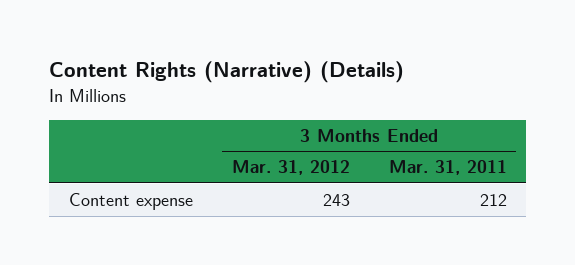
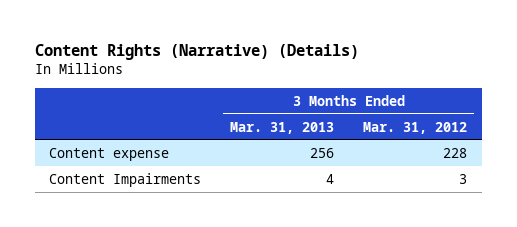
[388,160,507,176] Mar. 31, 2011 -> none
none -> [230,121,335,134] Mar. 31, 2013
[322,194,350,207] 243 -> [443,147,468,158] 228
none -> [49,172,202,187] Content Impairments

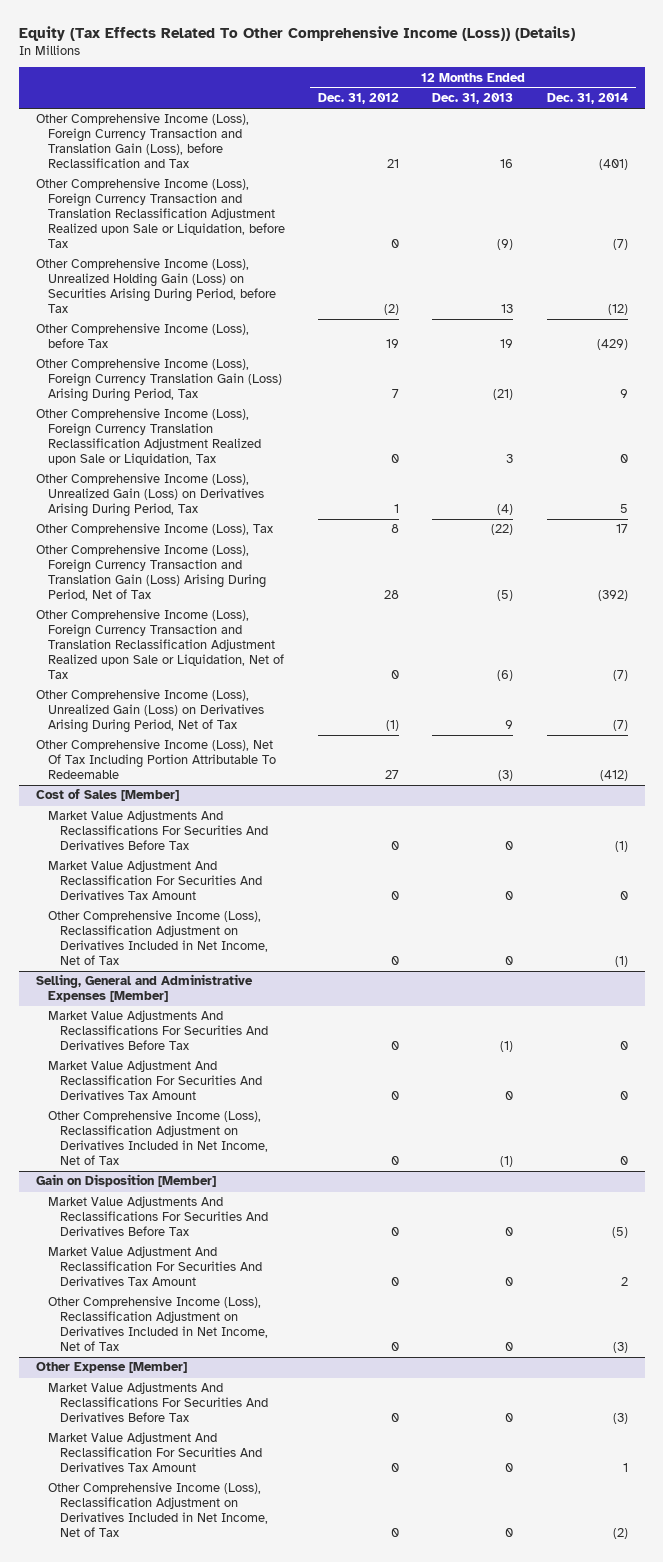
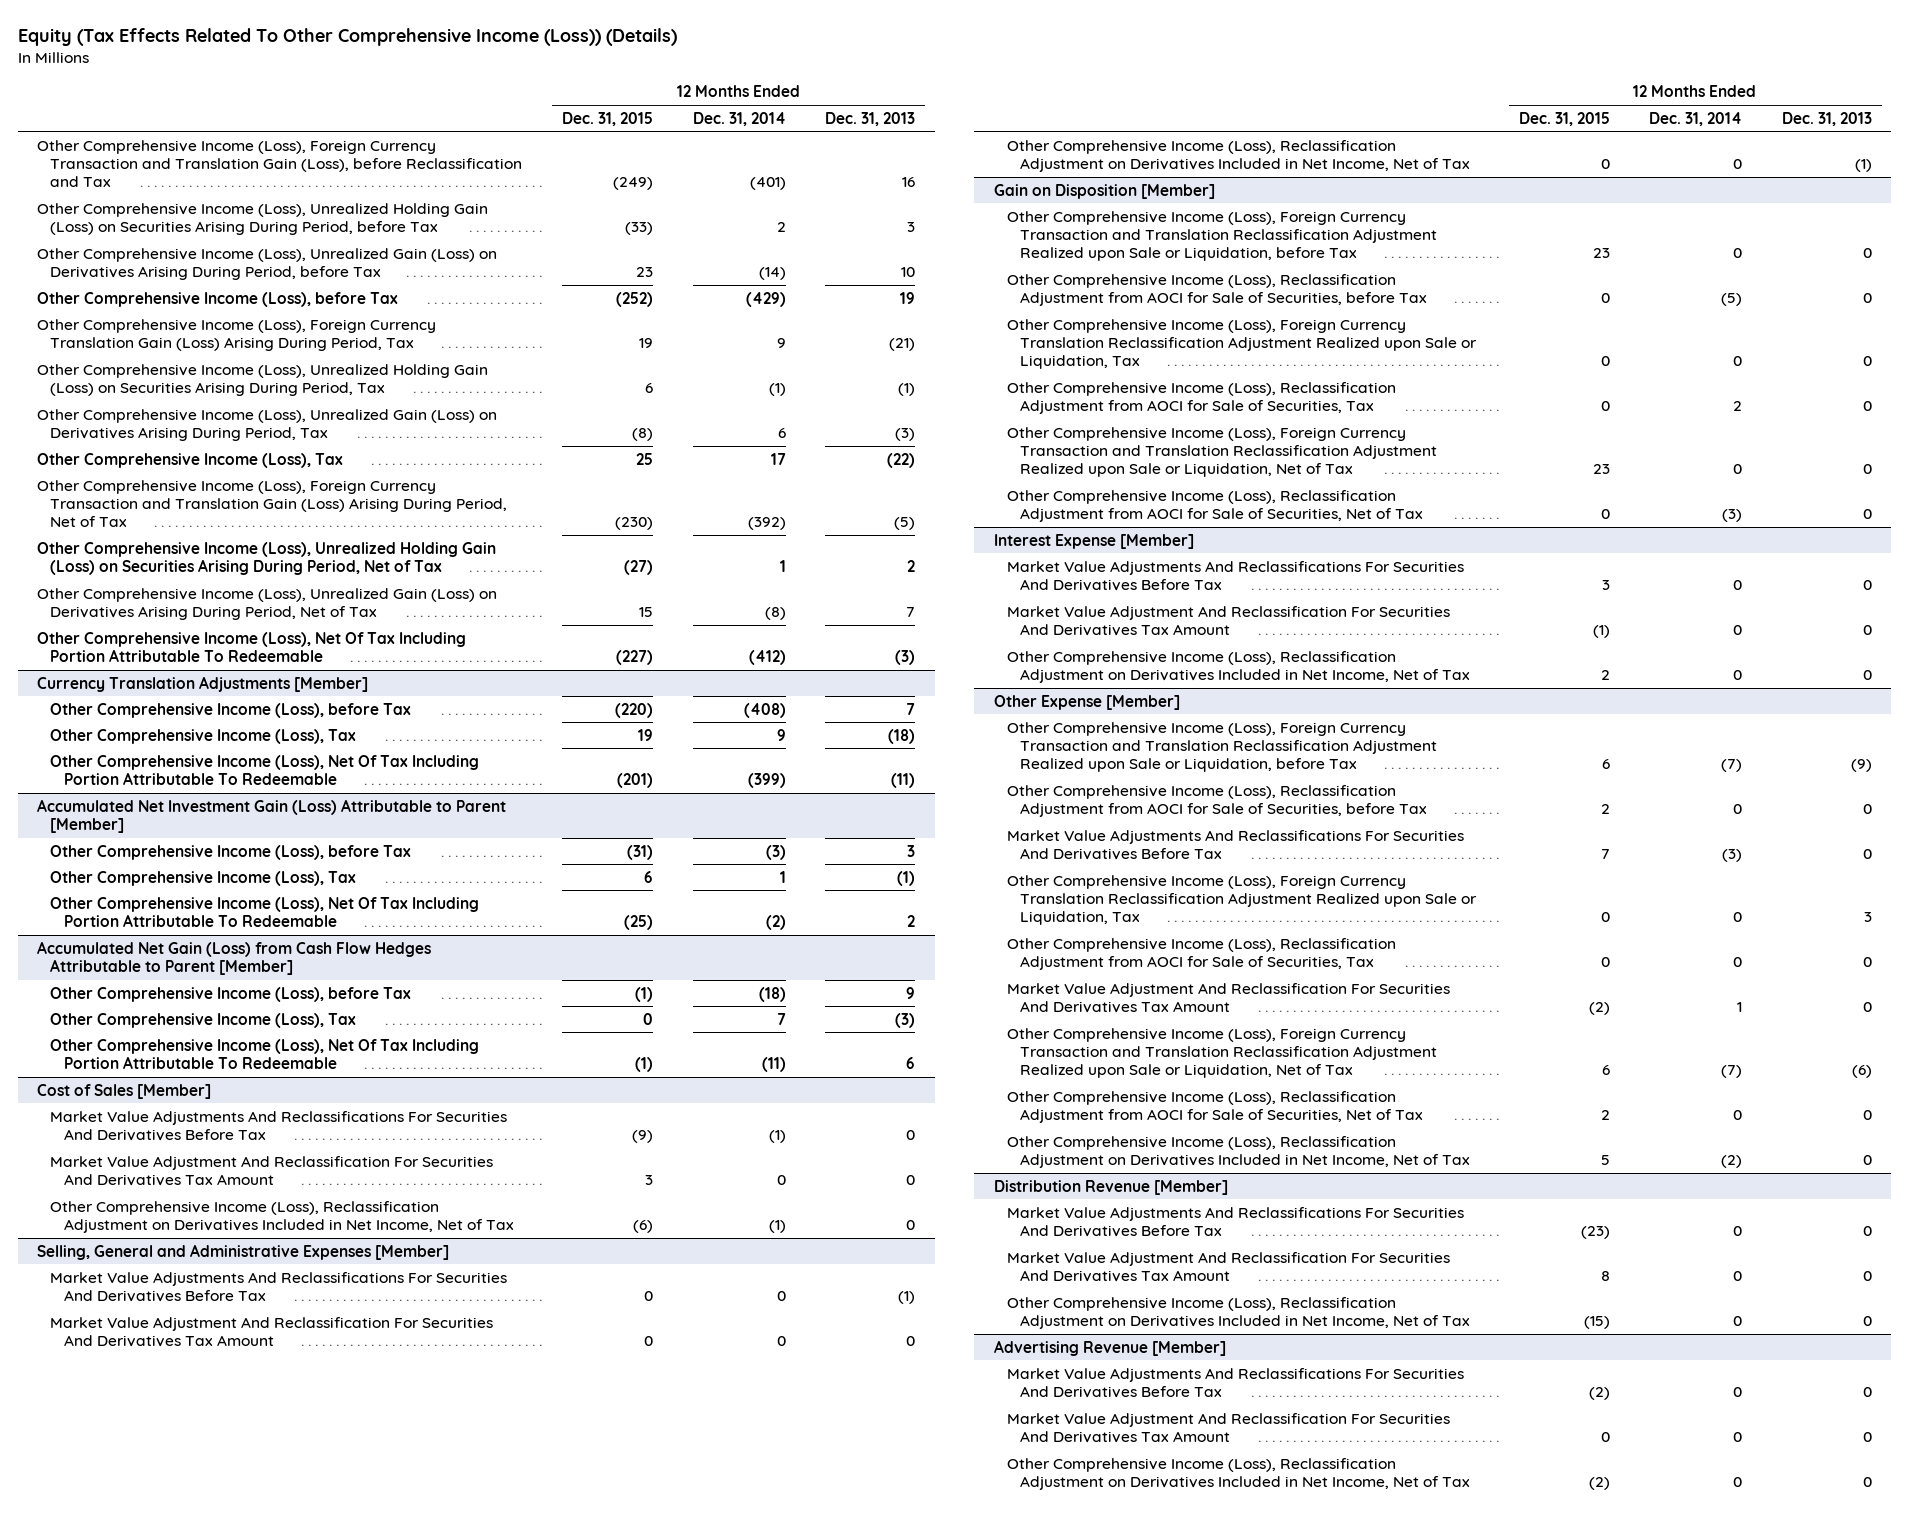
[317,93,399,105] Dec. 31, 2012 -> none
none -> [562,111,654,126] Dec. 31, 2015
[35,178,285,248] Other Comprehensive Income (Loss), Foreign Currency Transaction and Translation Reclassification Adjustment Realized upon Sale or Liquidation, before Tax -> none
[501,303,514,313] 13 -> [907,222,916,233] 3
[607,303,628,315] (12) -> [776,222,786,233] 2
none -> [37,247,498,281] Other Comprehensive Income (Loss), Unrealized Gain (Loss) on Derivatives Arising During Period, before Tax
[35,408,261,465] Other Comprehensive Income (Loss), Foreign Currency Translation Reclassification Adjustment Realized upon Sale or Liquidation, Tax -> none
none -> [37,363,489,397] Other Comprehensive Income (Loss), Unrealized Holding Gain (Loss) on Securities Arising During Period, Tax
[497,504,514,516] (4) -> [895,428,916,442] (3)
[619,504,628,514] 5 -> [777,428,786,439] 6
[35,609,284,679] Other Comprehensive Income (Loss), Foreign Currency Transaction and Translation Reclassification Adjustment Realized upon Sale or Liquidation, Net of Tax -> none
none -> [37,541,497,576] Other Comprehensive Income (Loss), Unrealized Holding Gain (Loss) on Securities Arising During Period, Net of Tax
[505,720,514,730] 9 -> [906,607,916,618] 7
[612,720,628,732] (7) -> [764,607,786,621] (8)
none -> [37,675,369,692] Currency Translation Adjustments [Member]
none -> [50,702,412,718] Other Comprehensive Income (Loss), before Tax
none -> [50,728,357,744] Other Comprehensive Income (Loss), Tax
none -> [50,754,480,786] Other Comprehensive Income (Loss), Net Of Tax Including Portion Attributable To Redeemable
none -> [37,798,507,834] Accumulated Net Investment Gain (Loss) Attributable to Parent [Member]
none -> [50,844,412,860] Other Comprehensive Income (Loss), before Tax
none -> [50,870,357,886] Other Comprehensive Income (Loss), Tax
none -> [50,896,480,928] Other Comprehensive Income (Loss), Net Of Tax Including Portion Attributable To Redeemable
none -> [37,940,432,976] Accumulated Net Gain (Loss) from Cash Flow Hedges Attributable to Parent [Member]
none -> [50,986,412,1002] Other Comprehensive Income (Loss), before Tax
none -> [50,1012,357,1028] Other Comprehensive Income (Loss), Tax
none -> [50,1038,480,1070] Other Comprehensive Income (Loss), Net Of Tax Including Portion Attributable To Redeemable
none -> [1006,210,1438,262] Other Comprehensive Income (Loss), Foreign Currency Transaction and Translation Reclassification Adjustment Realized upon Sale or Liquidation, before Tax
none -> [1006,273,1428,307] Other Comprehensive Income (Loss), Reclassification Adjustment from AOCI for Sale of Securities, before Tax
none -> [1006,318,1478,370] Other Comprehensive Income (Loss), Foreign Currency Translation Reclassification Adjustment Realized upon Sale or Liquidation, Tax
none -> [1006,381,1396,415] Other Comprehensive Income (Loss), Reclassification Adjustment from AOCI for Sale of Securities, Tax
none -> [1006,426,1438,478] Other Comprehensive Income (Loss), Foreign Currency Transaction and Translation Reclassification Adjustment Realized upon Sale or Liquidation, Net of Tax
none -> [1006,489,1424,523] Other Comprehensive Income (Loss), Reclassification Adjustment from AOCI for Sale of Securities, Net of Tax
none -> [993,533,1194,549] Interest Expense [Member]
[611,1227,628,1239] (5) -> [1733,580,1743,591] 0
[620,1277,628,1287] 2 -> [1733,625,1743,636] 0
[612,1341,628,1353] (3) -> [1733,670,1743,681] 0
none -> [1006,721,1438,773] Other Comprehensive Income (Loss), Foreign Currency Transaction and Translation Reclassification Adjustment Realized upon Sale or Liquidation, before Tax
none -> [1006,784,1428,818] Other Comprehensive Income (Loss), Reclassification Adjustment from AOCI for Sale of Securities, before Tax
none -> [1006,874,1478,926] Other Comprehensive Income (Loss), Foreign Currency Translation Reclassification Adjustment Realized upon Sale or Liquidation, Tax
none -> [1006,937,1396,971] Other Comprehensive Income (Loss), Reclassification Adjustment from AOCI for Sale of Securities, Tax
none -> [1006,1027,1438,1079] Other Comprehensive Income (Loss), Foreign Currency Transaction and Translation Reclassification Adjustment Realized upon Sale or Liquidation, Net of Tax
none -> [1006,1090,1424,1124] Other Comprehensive Income (Loss), Reclassification Adjustment from AOCI for Sale of Securities, Net of Tax
none -> [993,1179,1228,1195] Distribution Revenue [Member]
none -> [1006,1206,1464,1238] Market Value Adjustments And Reclassifications For Securities And Derivatives Before Tax
none -> [1006,1251,1450,1283] Market Value Adjustment And Reclassification For Securities And Derivatives Tax Amount
none -> [1006,1296,1471,1330] Other Comprehensive Income (Loss), Reclassification Adjustment on Derivatives Included in Net Income, Net of Tax
none -> [993,1339,1226,1356] Advertising Revenue [Member]
none -> [1006,1367,1464,1399] Market Value Adjustments And Reclassifications For Securities And Derivatives Before Tax
none -> [1006,1412,1450,1444] Market Value Adjustment And Reclassification For Securities And Derivatives Tax Amount
none -> [1006,1457,1471,1491] Other Comprehensive Income (Loss), Reclassification Adjustment on Derivatives Included in Net Income, Net of Tax

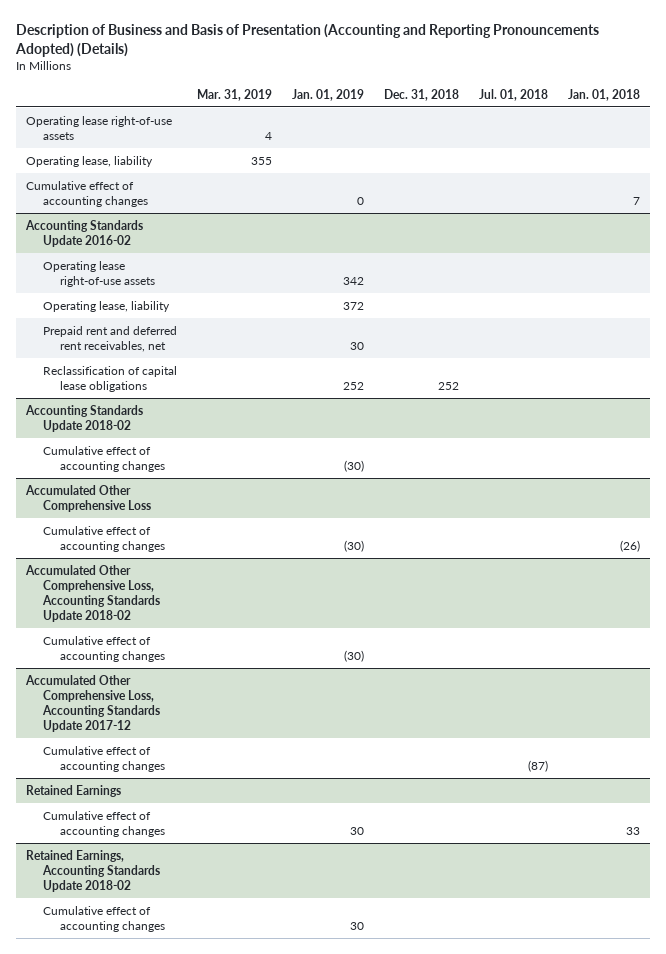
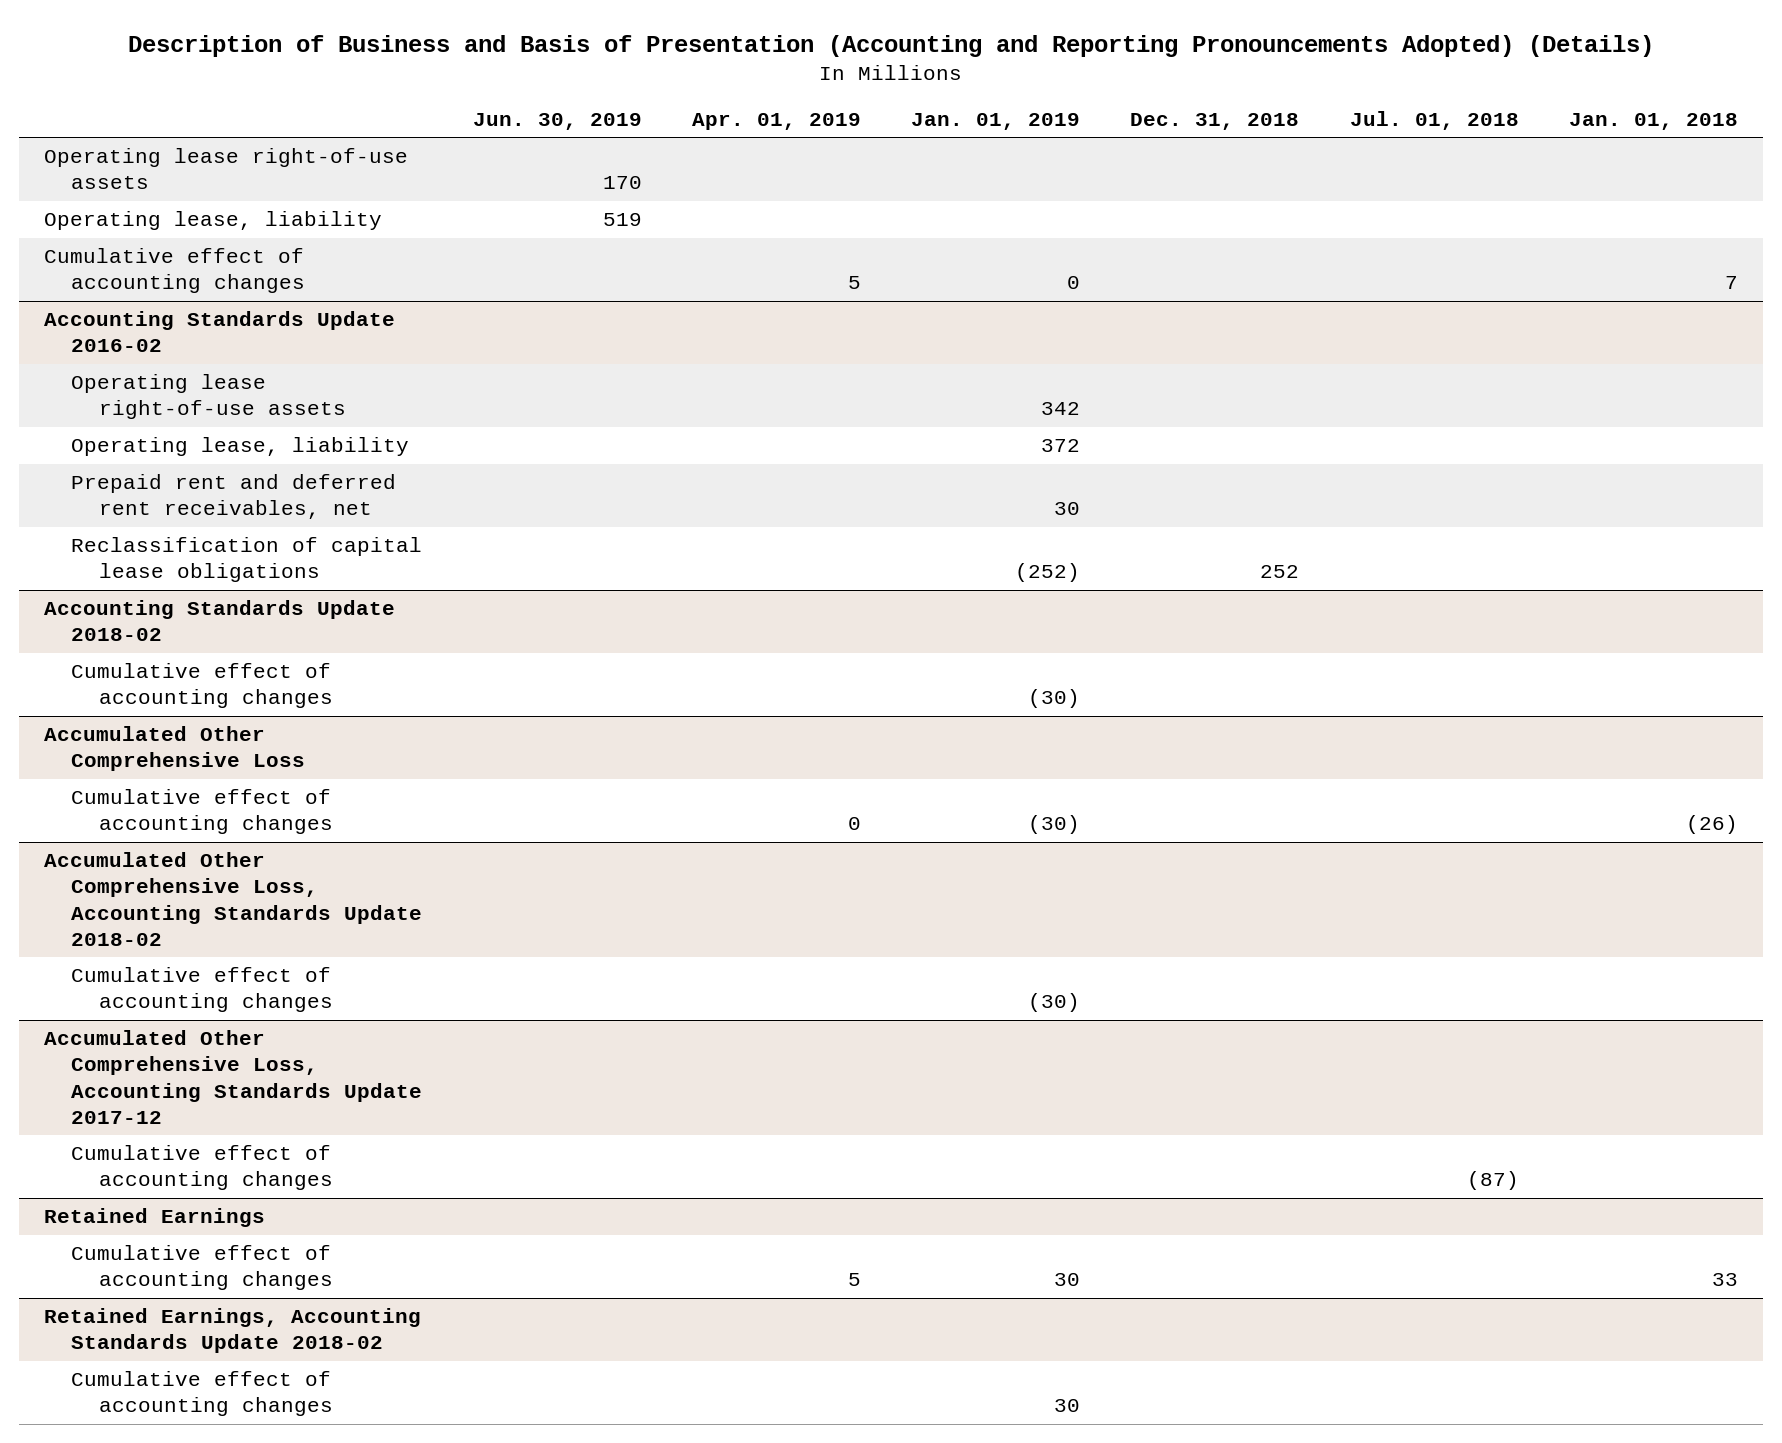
[196,88,272,101] Mar. 31, 2019 -> none
none -> [472,112,642,130] Jun. 30, 2019
none -> [691,112,861,130] Apr. 01, 2019
[342,381,364,390] 252 -> [1015,563,1081,583] (252)

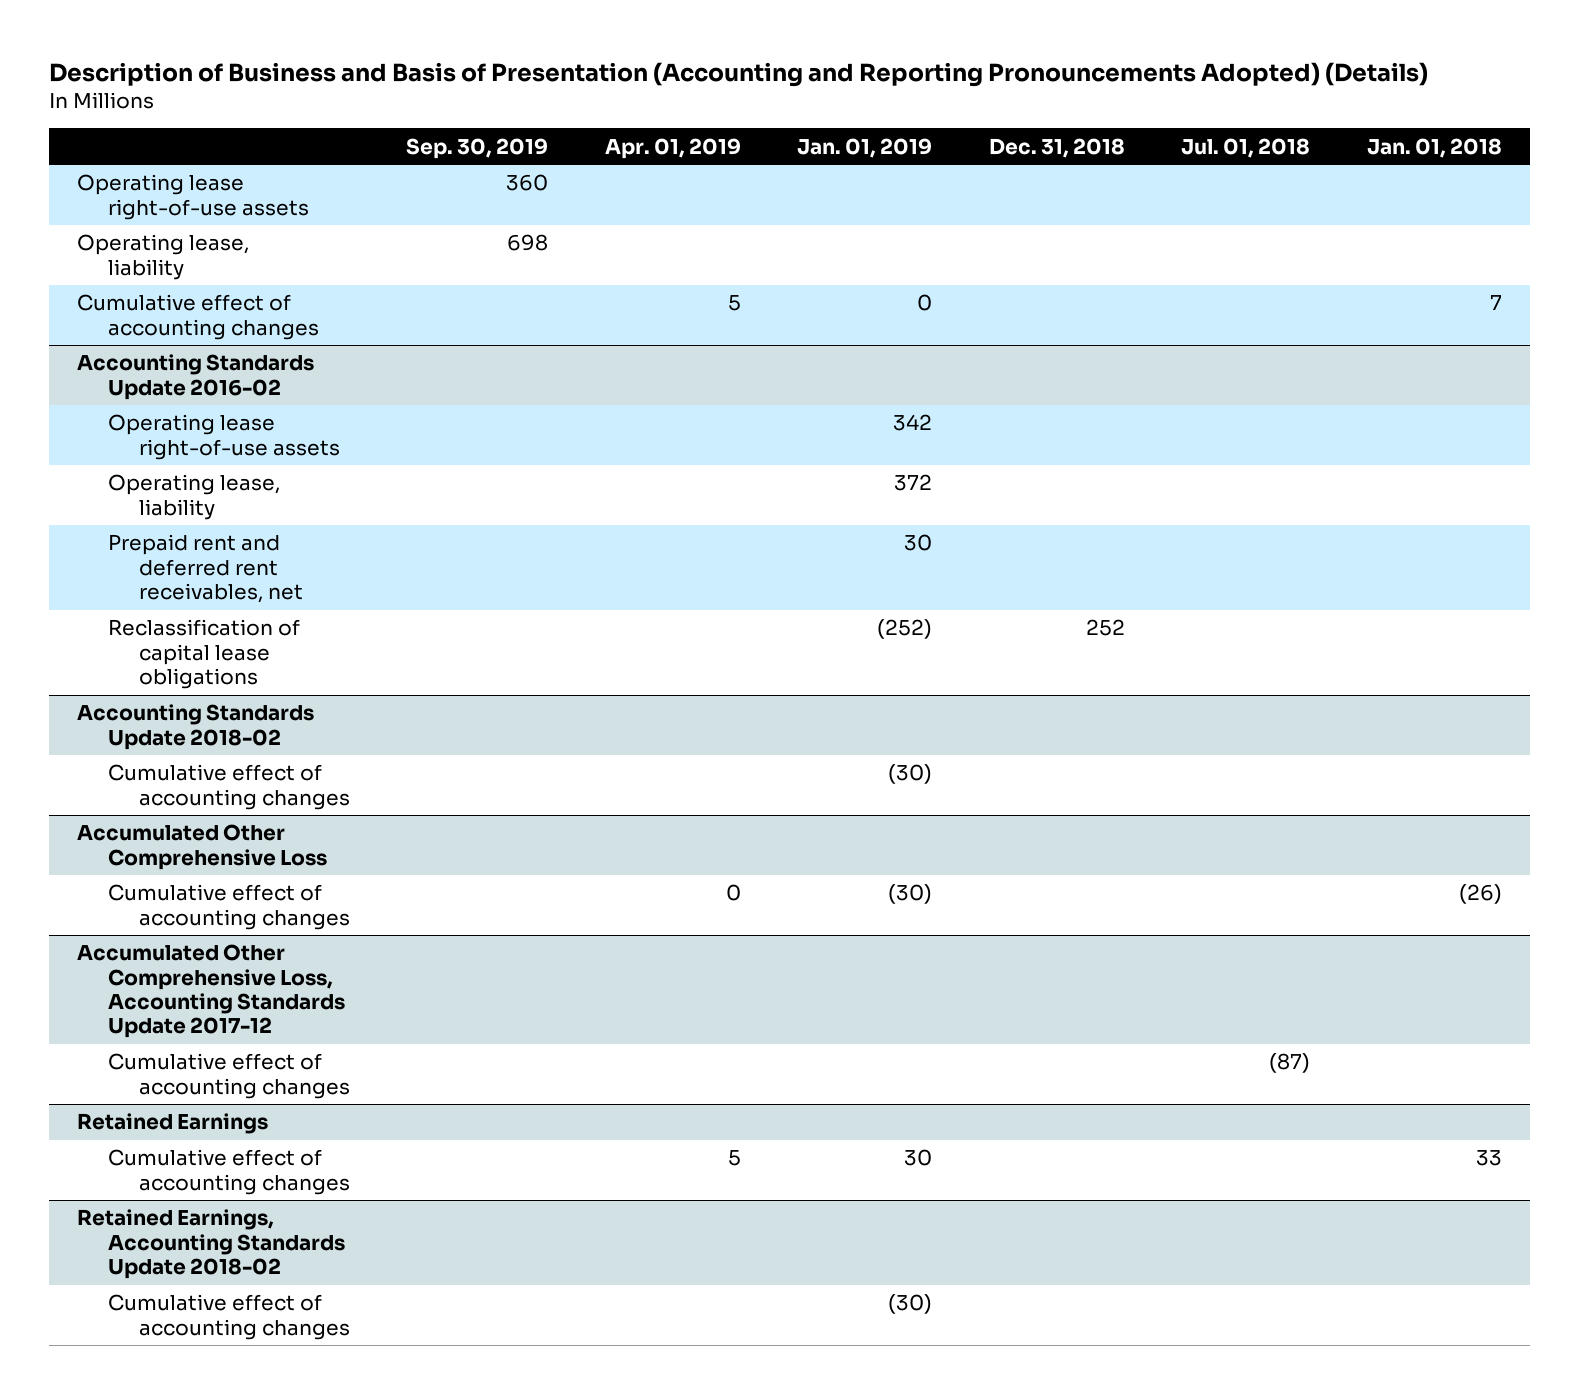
[472,112,642,130] Jun. 30, 2019 -> none
none -> [406,137,549,159] Sep. 30, 2019
[44,852,423,946] Accumulated Other Comprehensive Loss, Accounting Standards Update 2018-02 -> none
[71,967,333,1013] Cumulative effect of accounting changes -> none
[1054,1399,1081,1413] 30 -> [888,1294,933,1315] (30)

